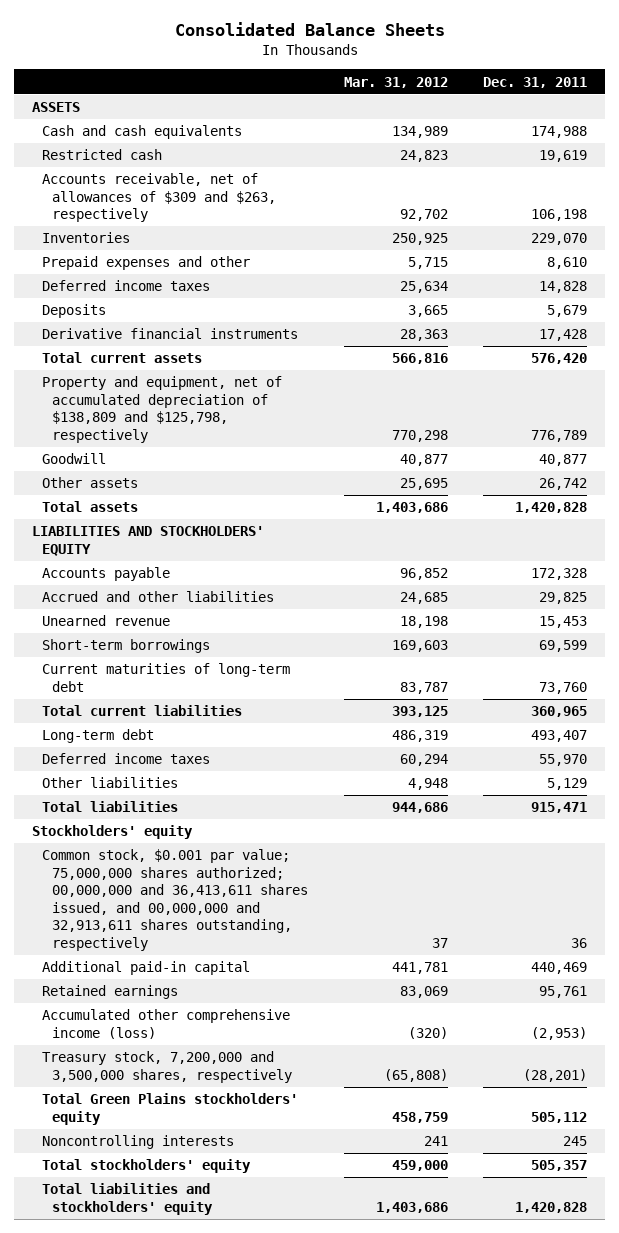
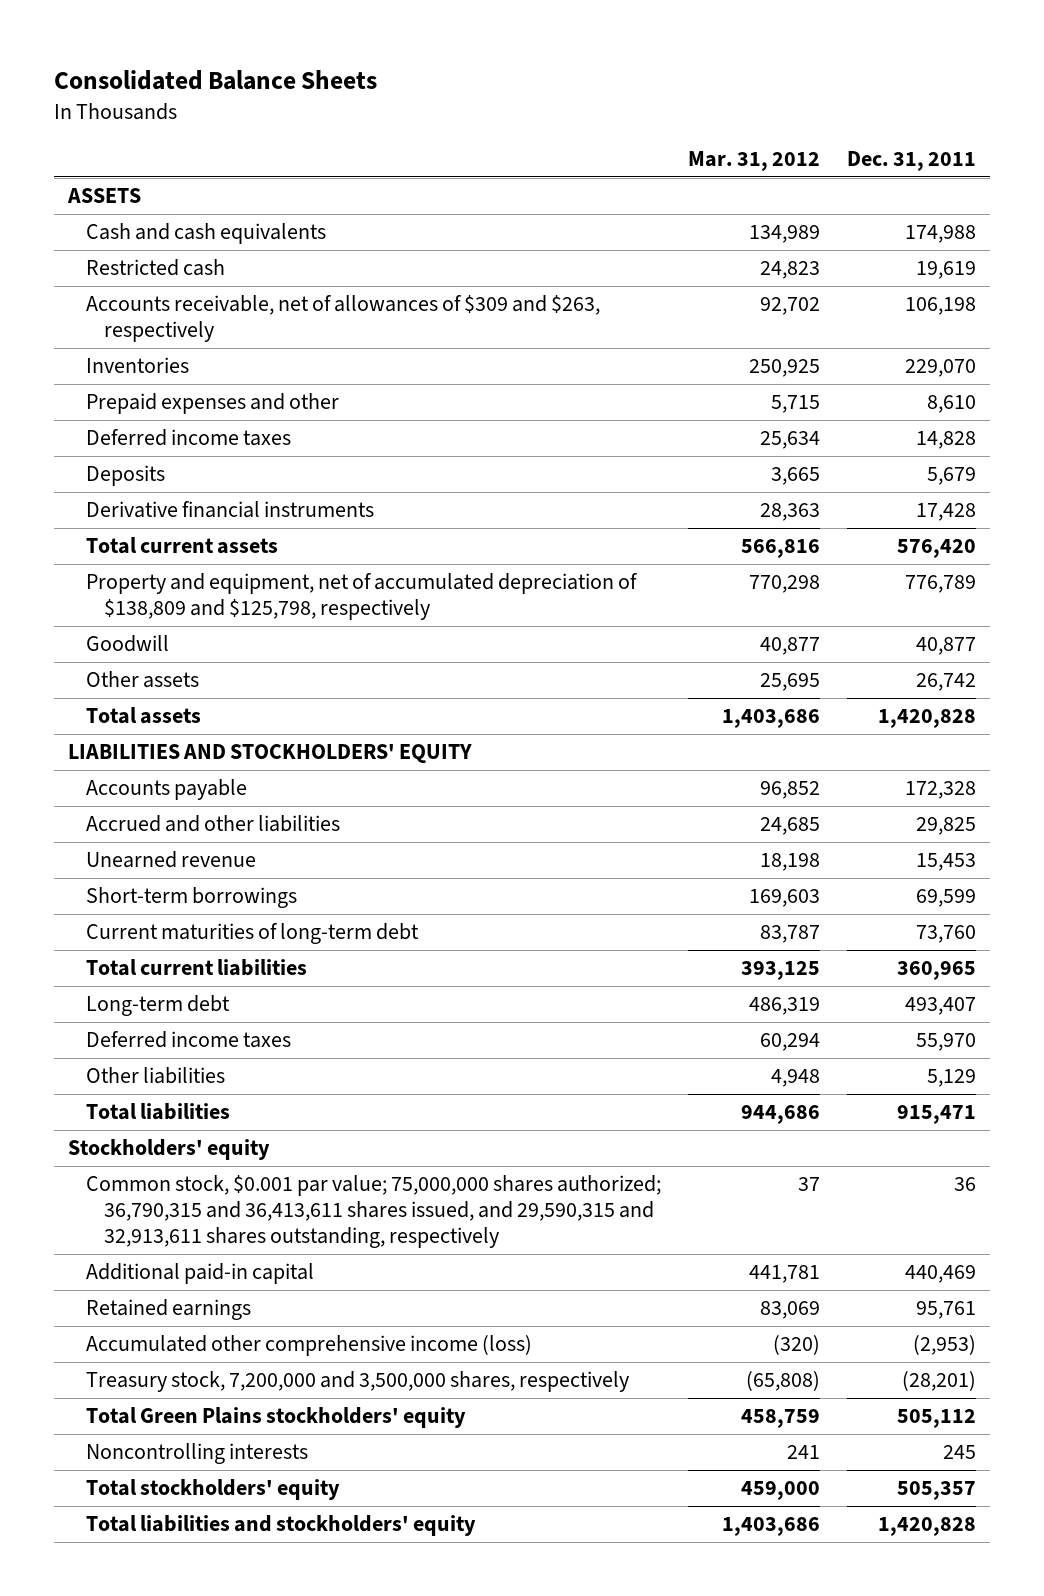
[42,849,309,951] Common stock, $0.001 par value; 75,000,000 shares authorized; 00,000,000 and 36,413,611 shares issued, and 00,000,000 and 32,913,611 shares outstanding, respectively -> [85,1175,661,1249] Common stock, $0.001 par value; 75,000,000 shares authorized; 36,790,315 and 36,413,611 shares issued, and 29,590,315 and 32,913,611 shares outstanding, respectively

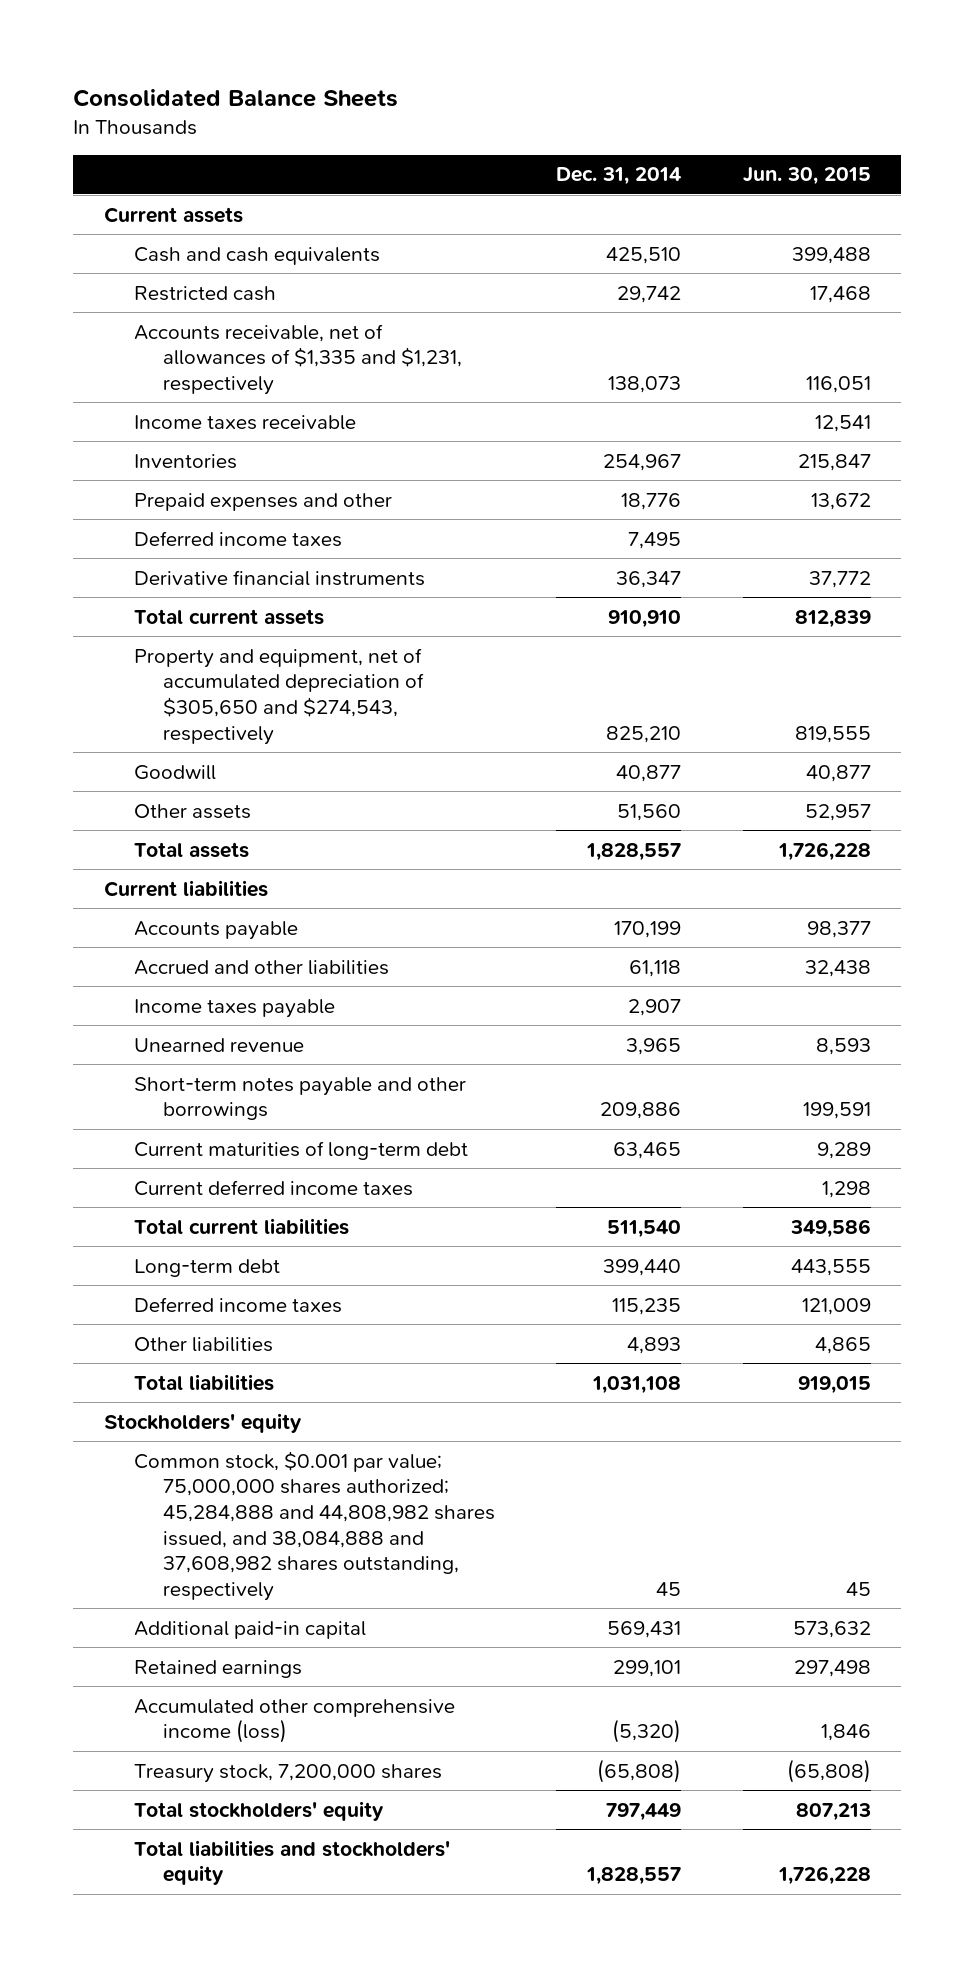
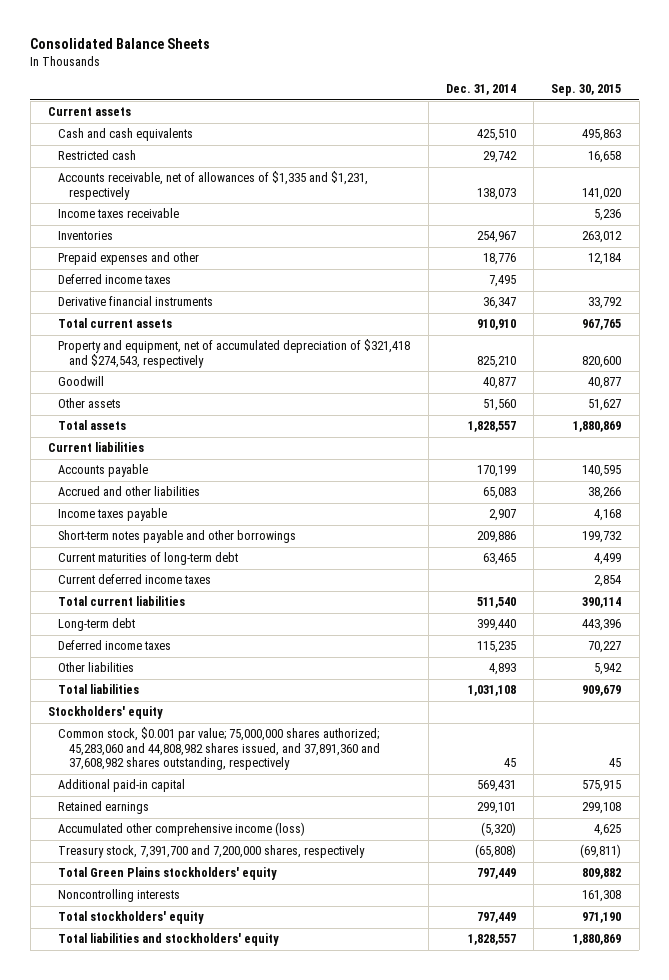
[742,167,871,186] Jun. 30, 2015 -> none
none -> [551,84,622,97] Sep. 30, 2015
[133,647,425,745] Property and equipment, net of accumulated depreciation of $305,650 and $274,543, respectively -> [58,339,411,368] Property and equipment, net of accumulated depreciation of $321,418 and $274,543, respectively
[629,959,682,977] 61,118 -> [482,487,516,500] 65,083
[133,1037,304,1052] Unearned revenue -> none
[133,1450,496,1601] Common stock, $0.001 par value; 75,000,000 shares authorized; 45,284,888 and 44,808,982 shares issued, and 38,084,888 and 37,608,982 shares outstanding, respectively -> [58,727,380,771] Common stock, $0.001 par value; 75,000,000 shares authorized; 45,283,060 and 44,808,982 shares issued, and 37,891,360 and 37,608,982 shares outstanding, respectively
[133,1763,442,1783] Treasury stock, 7,200,000 shares -> [58,845,366,859] Treasury stock, 7,391,700 and 7,200,000 shares, respectively
none -> [58,867,278,881] Total Green Plains stockholders' equity
none -> [58,889,181,903] Noncontrolling interests

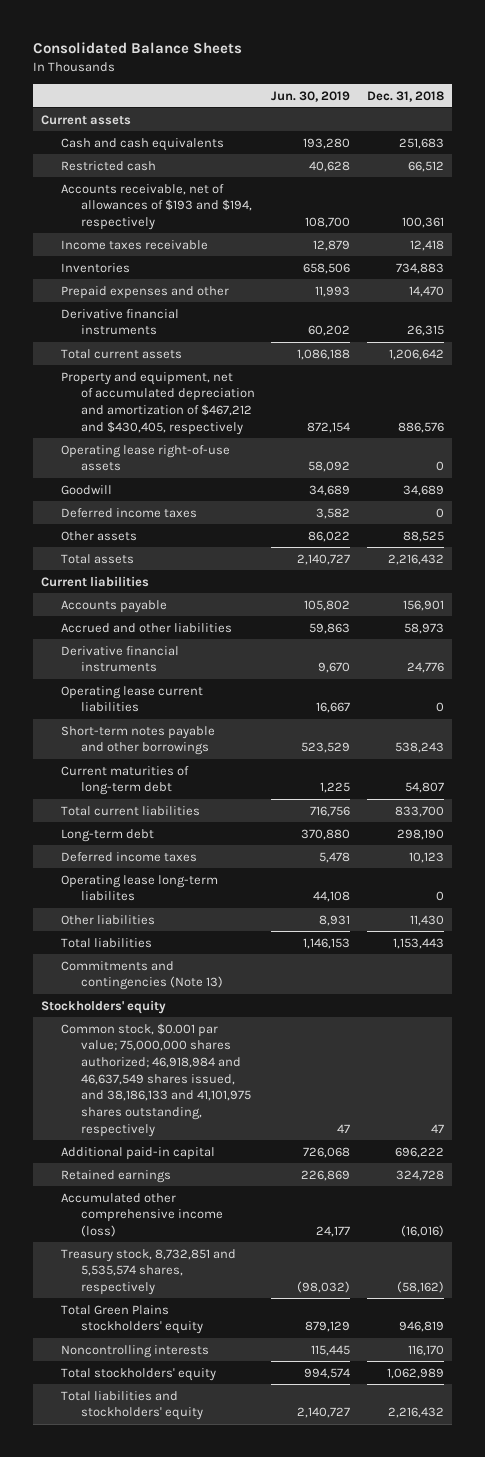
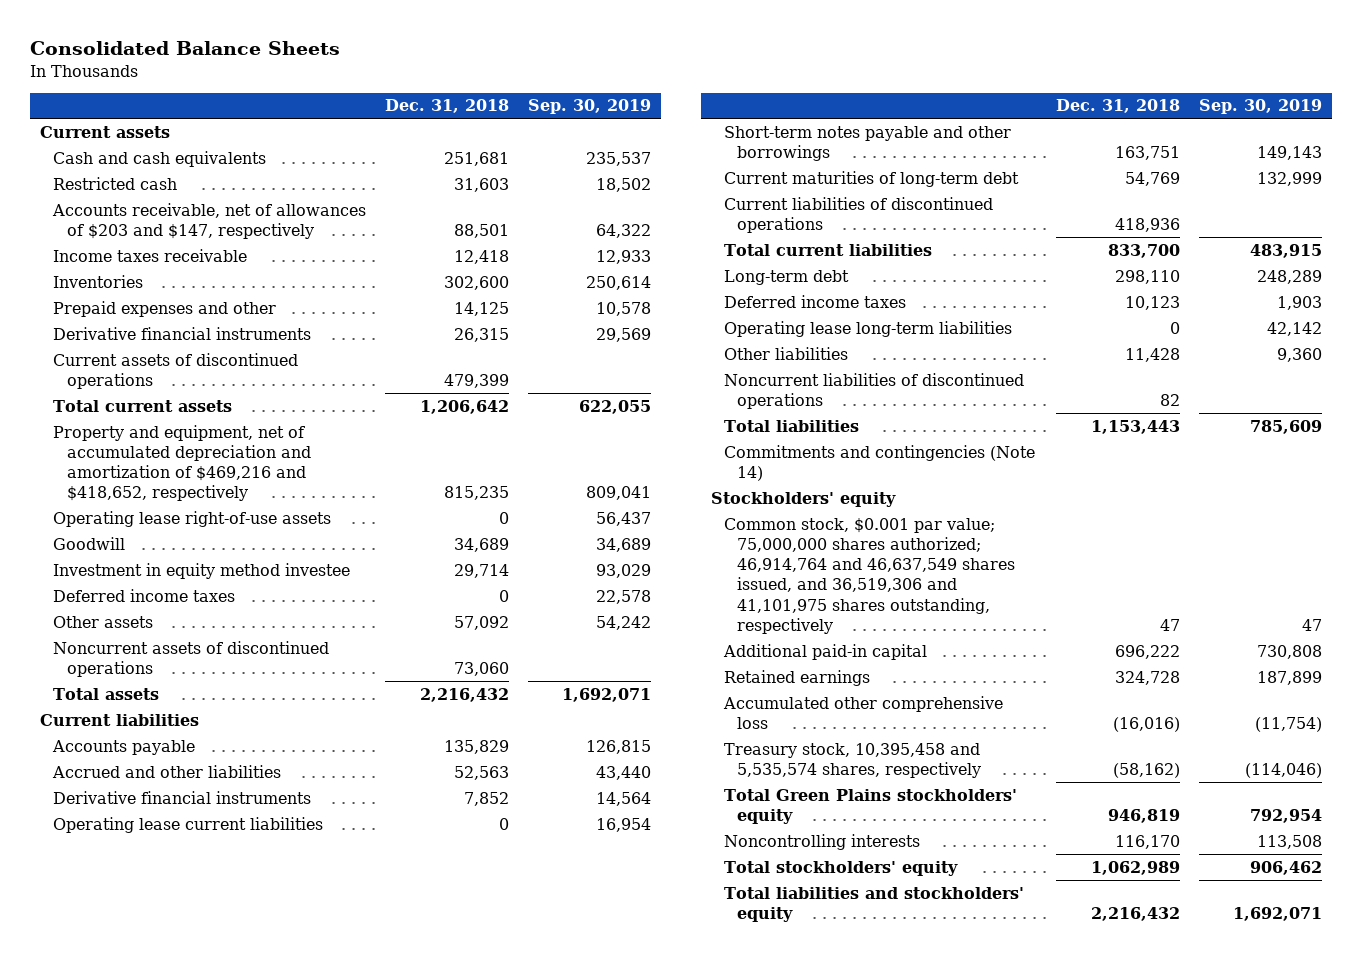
[271,90,351,102] Jun. 30, 2019 -> none
none -> [528,99,652,115] Sep. 30, 2019
[398,137,444,149] 251,683 -> [444,151,510,166] 251,681
[407,160,444,172] 66,512 -> [454,177,510,192] 31,603
[61,183,252,231] Accounts receivable, net of allowances of $193 and $194, respectively -> [52,202,367,239] Accounts receivable, net of allowances of $203 and $147, respectively
[401,217,444,229] 100,361 -> [454,223,510,238] 88,501
[395,262,444,274] 734,883 -> [444,275,510,290] 302,600
[408,285,444,297] 14,470 -> [454,301,510,316] 14,125
none -> [53,352,299,389] Current assets of discontinued operations
[61,371,255,435] Property and equipment, net of accumulated depreciation and amortization of $467,212 and $430,405, respectively -> [53,424,311,502] Property and equipment, net of accumulated depreciation and amortization of $469,216 and $418,652, respectively
[397,421,444,433] 886,576 -> [444,486,510,501] 815,235
none -> [53,562,351,579] Investment in equity method investee
[402,530,444,542] 88,525 -> [454,615,510,630] 57,092
none -> [53,640,330,677] Noncurrent assets of discontinued operations
[402,599,444,611] 156,901 -> [444,739,510,754] 135,829
[403,622,444,634] 58,973 -> [454,765,510,780] 52,563
[406,662,444,674] 24,776 -> [464,791,510,806] 7,852
[394,742,444,754] 538,243 -> [1115,145,1181,160] 163,751
[404,782,444,794] 54,807 -> [1125,171,1181,186] 54,769
none -> [724,196,994,233] Current liabilities of discontinued operations
[396,828,444,840] 298,190 -> [1115,269,1181,284] 298,110
[61,874,219,902] Operating lease long-term liabilites -> [724,320,1013,337] Operating lease long-term liabilities
[409,914,444,926] 11,430 -> [1125,347,1181,362] 11,428
none -> [724,372,1025,409] Noncurrent liabilities of discontinued operations
[61,960,223,991] Commitments and contingencies (Note 13) -> [724,444,1036,481] Commitments and contingencies (Note 14)
[61,1022,251,1137] Common stock, $0.001 par value; 75,000,000 shares authorized; 46,918,984 and 46,637,549 shares issued, and 38,186,133 and 41,101,975 shares outstanding, respectively -> [724,517,1016,634] Common stock, $0.001 par value; 75,000,000 shares authorized; 46,914,764 and 46,637,549 shares issued, and 36,519,306 and 41,101,975 shares outstanding, respectively
[61,1192,223,1238] Accumulated other comprehensive income (loss) -> [723,695,1004,729] Accumulated other comprehensive loss
[61,1248,237,1296] Treasury stock, 8,732,851 and 5,535,574 shares, respectively -> [724,742,982,778] Treasury stock, 10,395,458 and 5,535,574 shares, respectively

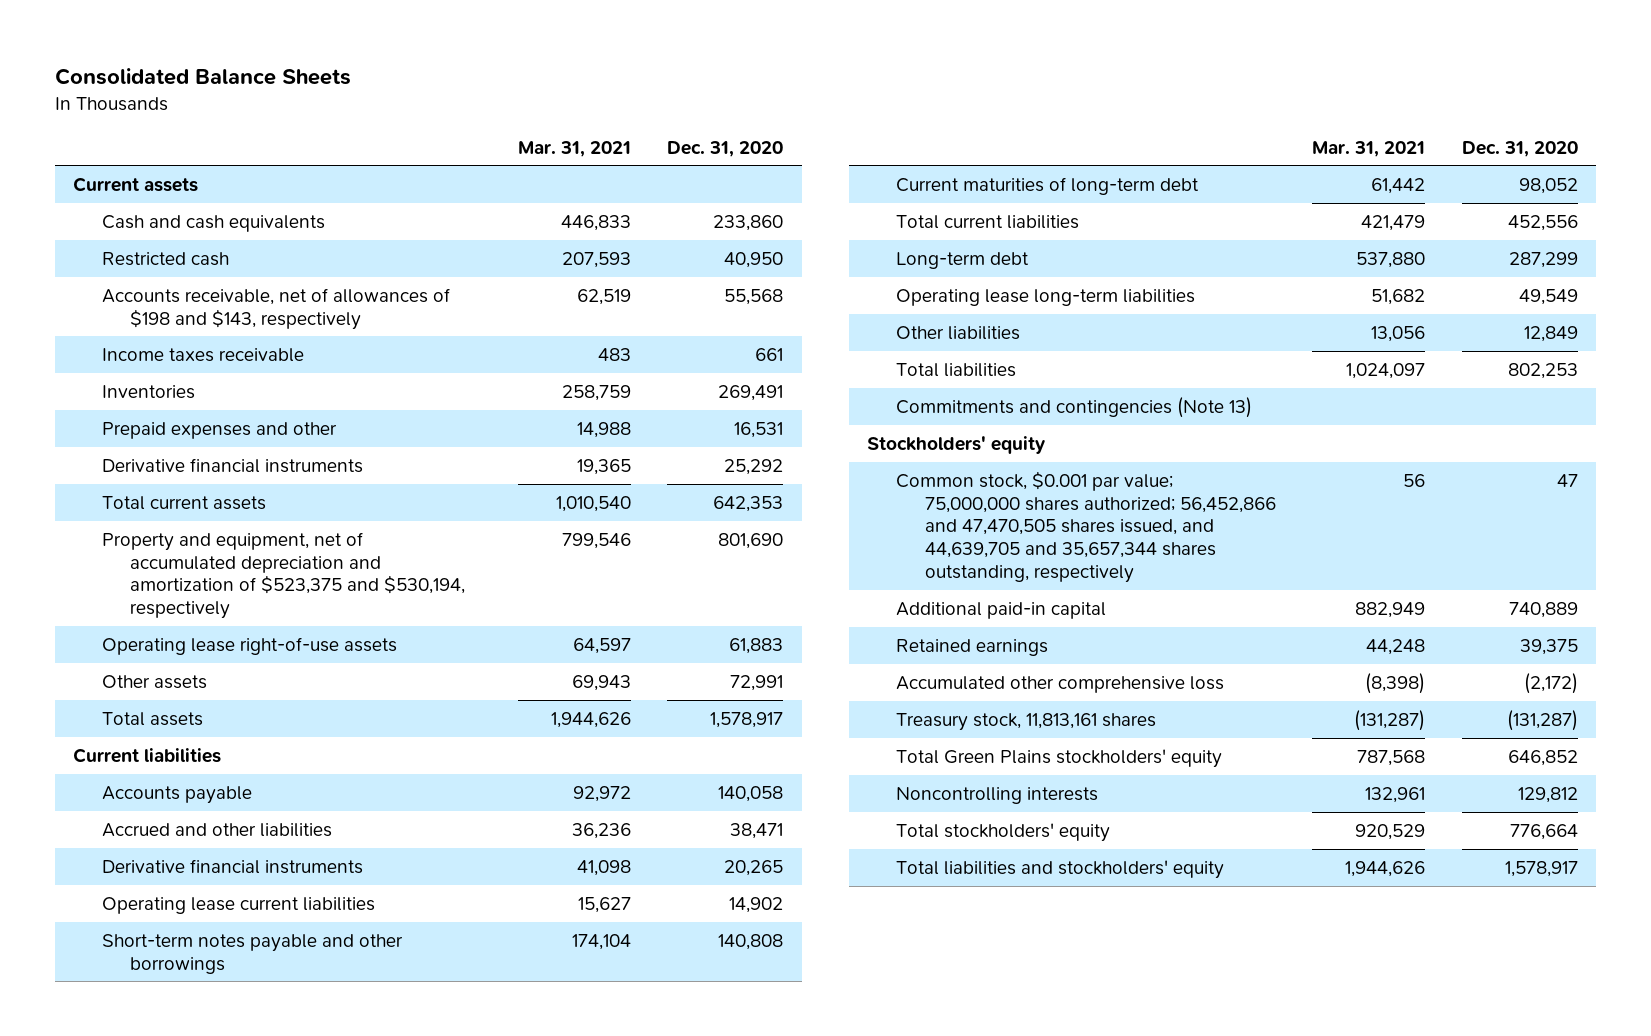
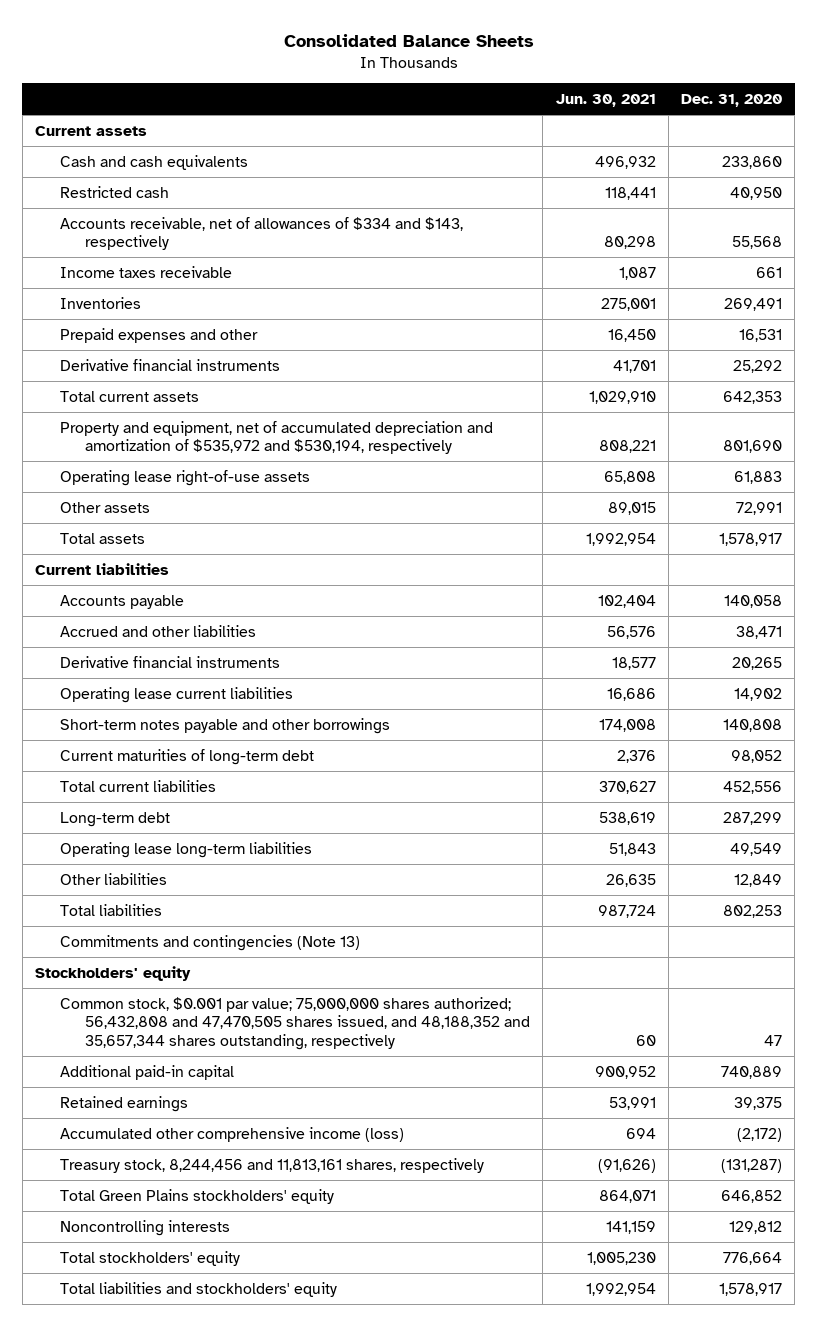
[517,140,631,157] Mar. 31, 2021 -> none
none -> [555,93,656,107] Jun. 30, 2021
[101,287,450,330] Accounts receivable, net of allowances of $198 and $143, respectively -> [60,216,464,251] Accounts receivable, net of allowances of $334 and $143, respectively
[101,531,466,620] Property and equipment, net of accumulated depreciation and amortization of $523,375 and $530,194, respectively -> [60,420,494,455] Property and equipment, net of accumulated depreciation and amortization of $535,972 and $530,194, respectively
[896,470,1276,584] Common stock, $0.001 par value; 75,000,000 shares authorized; 56,452,866 and 47,470,505 shares issued, and 44,639,705 and 35,657,344 shares outstanding, respectively -> [60,996,530,1050] Common stock, $0.001 par value; 75,000,000 shares authorized; 56,432,808 and 47,470,505 shares issued, and 48,188,352 and 35,657,344 shares outstanding, respectively
[896,675,1225,693] Accumulated other comprehensive loss -> [60,1126,405,1142] Accumulated other comprehensive income (loss)
[896,712,1157,731] Treasury stock, 11,813,161 shares -> [60,1157,485,1173] Treasury stock, 8,244,456 and 11,813,161 shares, respectively

